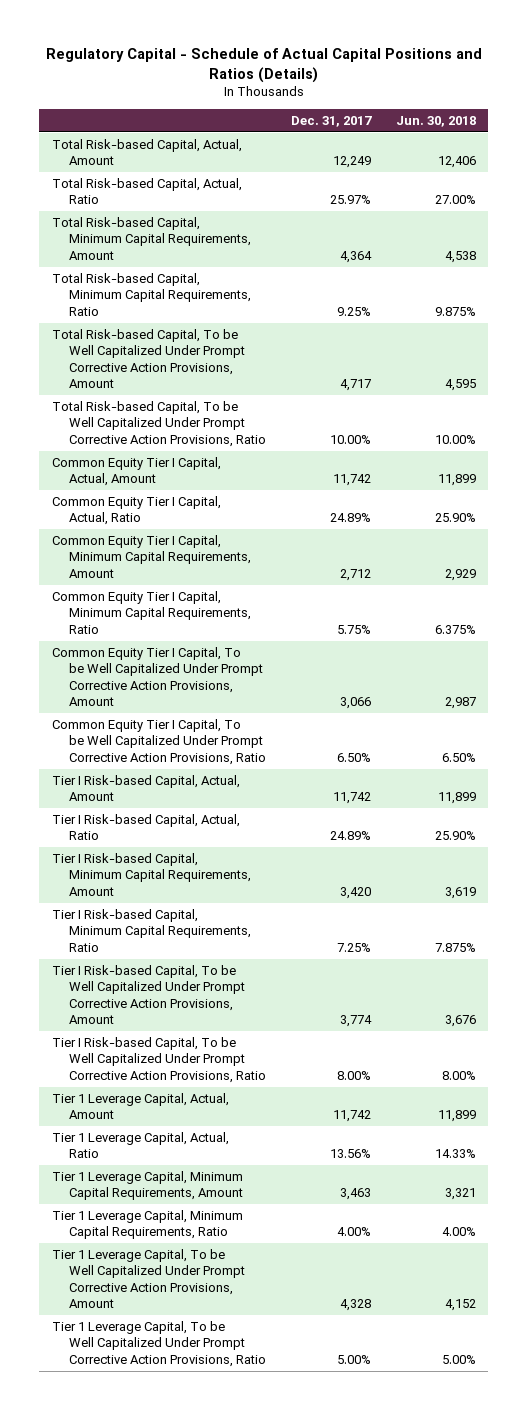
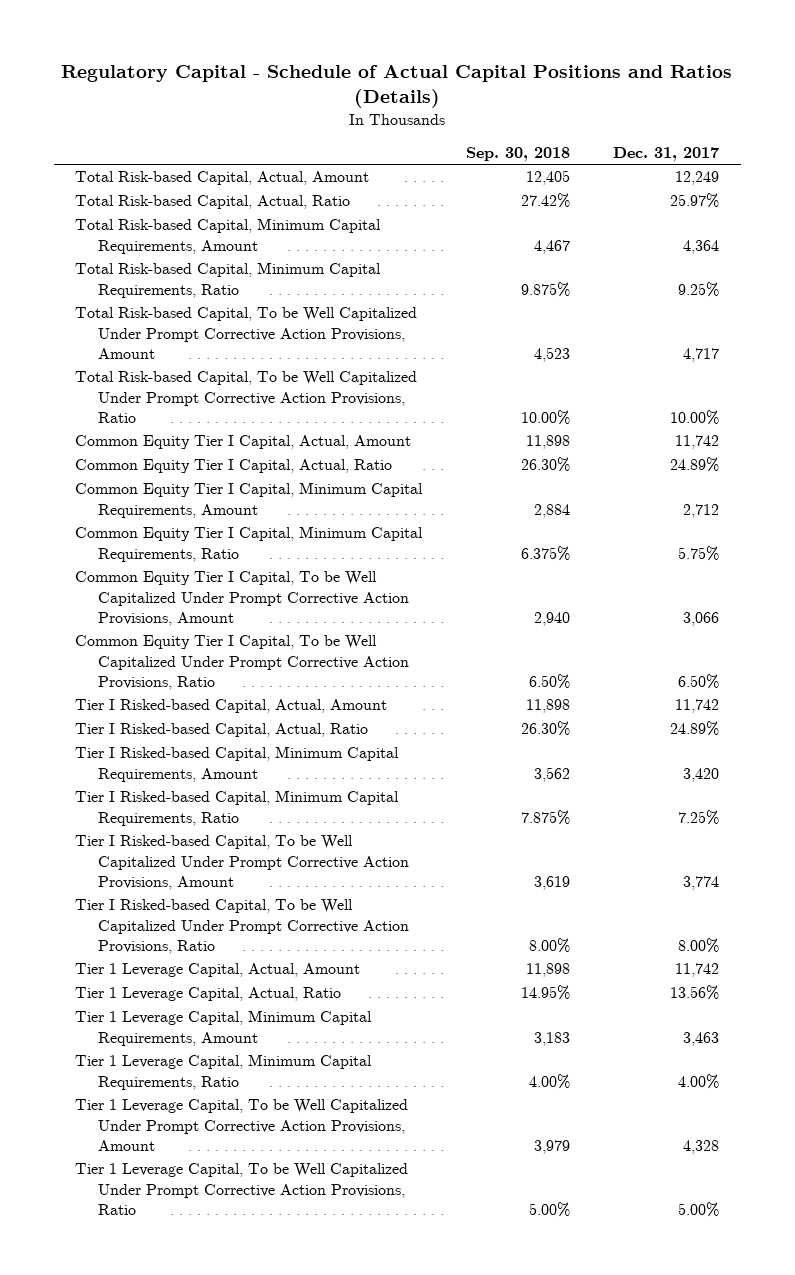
[395,115,476,127] Jun. 30, 2018 -> none
none -> [465,146,570,161] Sep. 30, 2018
[51,774,240,802] Tier I Risk-based Capital, Actual, Amount -> [75,699,388,714] Tier I Risked-based Capital, Actual, Amount
[51,813,240,841] Tier I Risk-based Capital, Actual, Ratio -> [75,723,369,738] Tier I Risked-based Capital, Actual, Ratio
[51,852,251,896] Tier I Risk-based Capital, Minimum Capital Requirements, Amount -> [75,746,400,782] Tier I Risked-based Capital, Minimum Capital Requirements, Amount
[51,908,251,952] Tier I Risk-based Capital, Minimum Capital Requirements, Ratio -> [75,790,400,826] Tier I Risked-based Capital, Minimum Capital Requirements, Ratio
[51,964,245,1025] Tier I Risk-based Capital, To be Well Capitalized Under Prompt Corrective Action Provisions, Amount -> [75,835,409,890] Tier I Risked-based Capital, To be Well Capitalized Under Prompt Corrective Action Provisions, Amount
[51,1036,266,1083] Tier I Risk-based Capital, To be Well Capitalized Under Prompt Corrective Action Provisions, Ratio -> [75,899,409,954] Tier I Risked-based Capital, To be Well Capitalized Under Prompt Corrective Action Provisions, Ratio

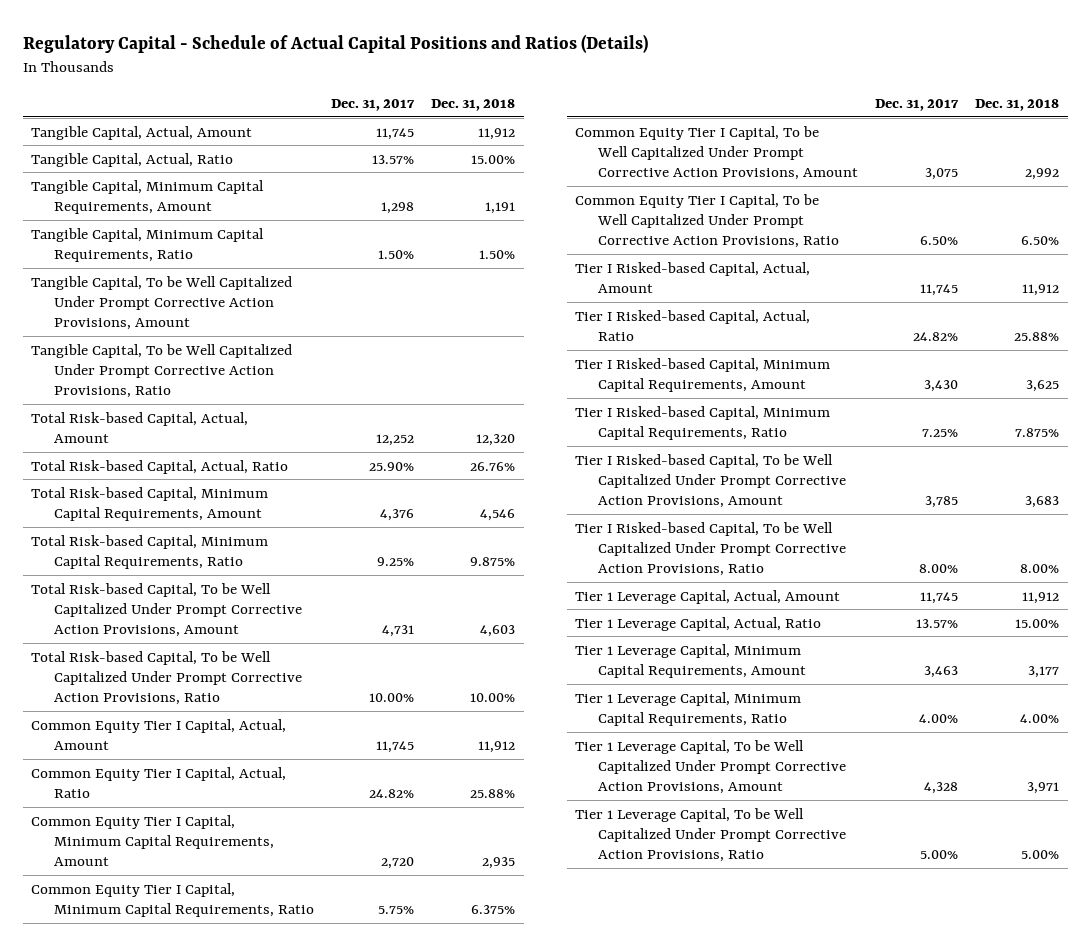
[465,146,570,161] Sep. 30, 2018 -> none
none -> [431,98,516,111] Dec. 31, 2018
none -> [31,125,253,140] Tangible Capital, Actual, Amount
none -> [31,152,234,167] Tangible Capital, Actual, Ratio
none -> [31,179,265,214] Tangible Capital, Minimum Capital Requirements, Amount
none -> [31,227,265,262] Tangible Capital, Minimum Capital Requirements, Ratio
none -> [31,275,293,331] Tangible Capital, To be Well Capitalized Under Prompt Corrective Action Provisions, Amount
none -> [31,343,293,399] Tangible Capital, To be Well Capitalized Under Prompt Corrective Action Provisions, Ratio
[675,171,720,186] 12,249 -> [376,433,415,446] 12,252
[670,193,720,209] 25.97% -> [369,461,415,471] 25.90%
[683,239,720,254] 4,364 -> [380,508,415,521] 4,376
[683,347,720,362] 4,717 -> [382,625,415,638] 4,731
[675,435,720,450] 11,742 -> [376,740,415,753] 11,745
[670,457,720,473] 24.89% -> [369,788,415,798] 24.82%
[683,503,720,518] 2,712 -> [381,857,415,870] 2,720
[683,611,720,626] 3,066 -> [925,168,959,181] 3,075
[675,699,720,714] 11,742 -> [920,283,959,296] 11,745
[670,721,720,737] 24.89% -> [913,331,959,341] 24.82%
[683,767,720,782] 3,420 -> [924,379,959,392] 3,430
[683,875,720,890] 3,774 -> [925,496,959,509] 3,785
[675,963,720,978] 11,742 -> [920,591,959,604] 11,745
[670,985,720,1001] 13.56% -> [916,618,959,628] 13.57%

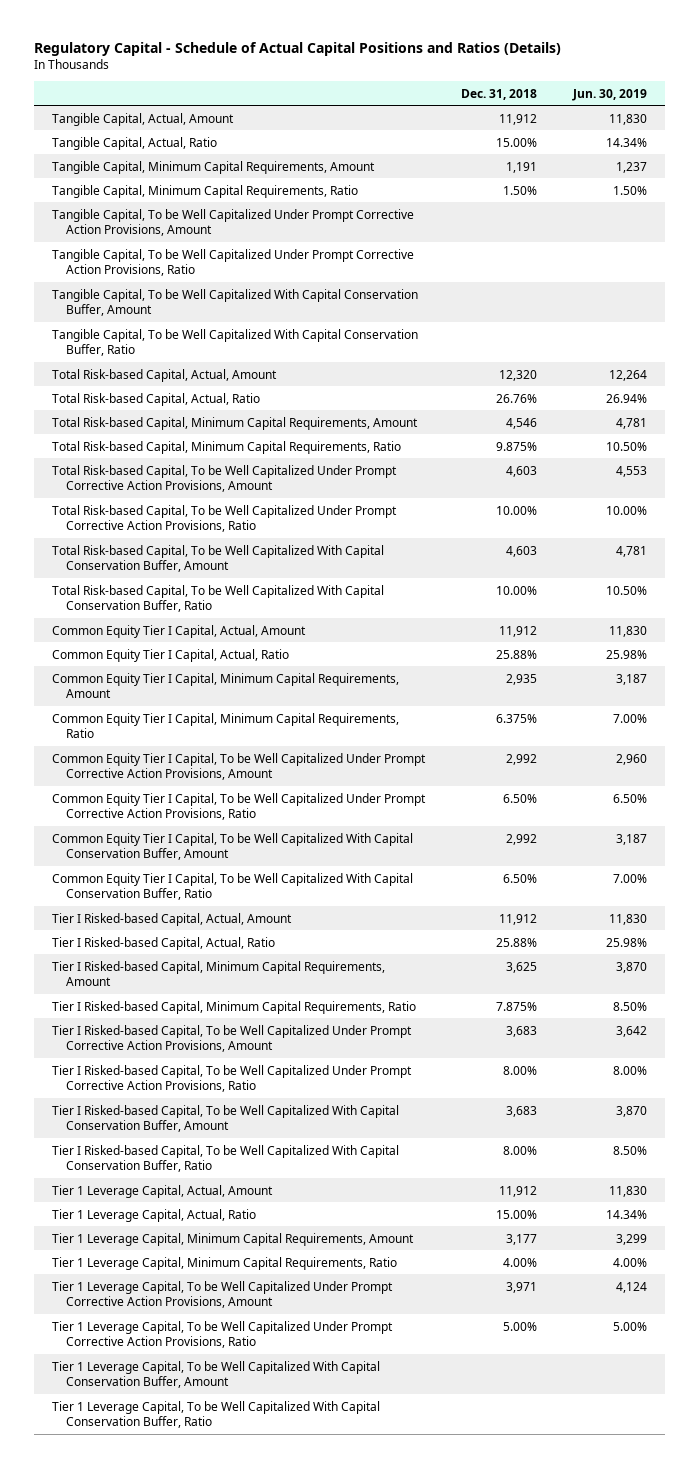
[331,98,416,111] Dec. 31, 2017 -> none
none -> [571,88,647,101] Jun. 30, 2019
none -> [51,288,418,317] Tangible Capital, To be Well Capitalized With Capital Conservation Buffer, Amount
none -> [51,328,418,357] Tangible Capital, To be Well Capitalized With Capital Conservation Buffer, Ratio
none -> [51,544,384,573] Total Risk-based Capital, To be Well Capitalized With Capital Conservation Buffer, Amount
none -> [51,584,384,613] Total Risk-based Capital, To be Well Capitalized With Capital Conservation Buffer, Ratio
none -> [51,832,413,861] Common Equity Tier I Capital, To be Well Capitalized With Capital Conservation Buffer, Amount
none -> [51,872,413,901] Common Equity Tier I Capital, To be Well Capitalized With Capital Conservation Buffer, Ratio
none -> [51,1104,399,1133] Tier I Risked-based Capital, To be Well Capitalized With Capital Conservation Buffer, Amount
none -> [51,1144,399,1173] Tier I Risked-based Capital, To be Well Capitalized With Capital Conservation Buffer, Ratio
none -> [51,1360,380,1389] Tier 1 Leverage Capital, To be Well Capitalized With Capital Conservation Buffer, Amount
none -> [51,1400,380,1429] Tier 1 Leverage Capital, To be Well Capitalized With Capital Conservation Buffer, Ratio

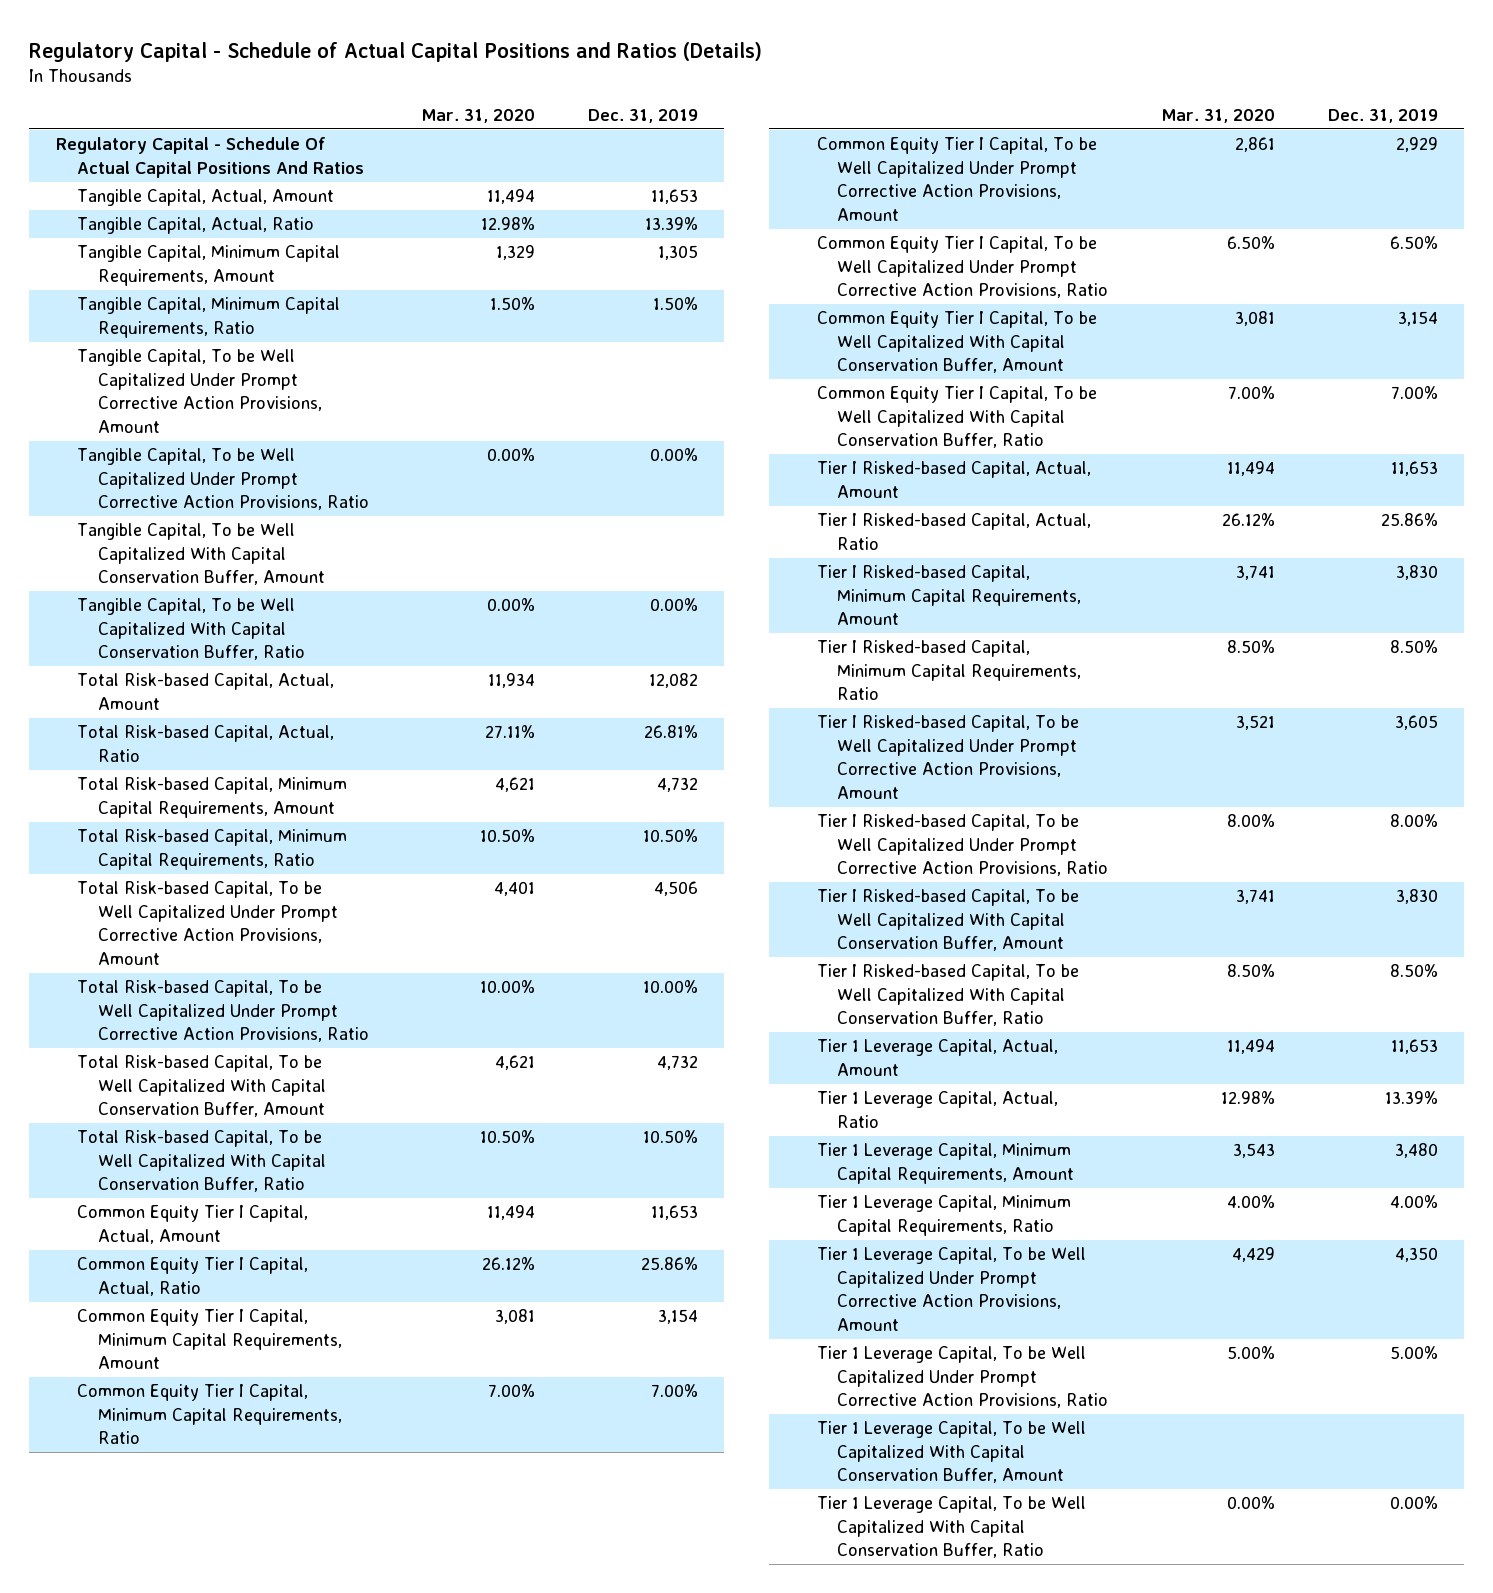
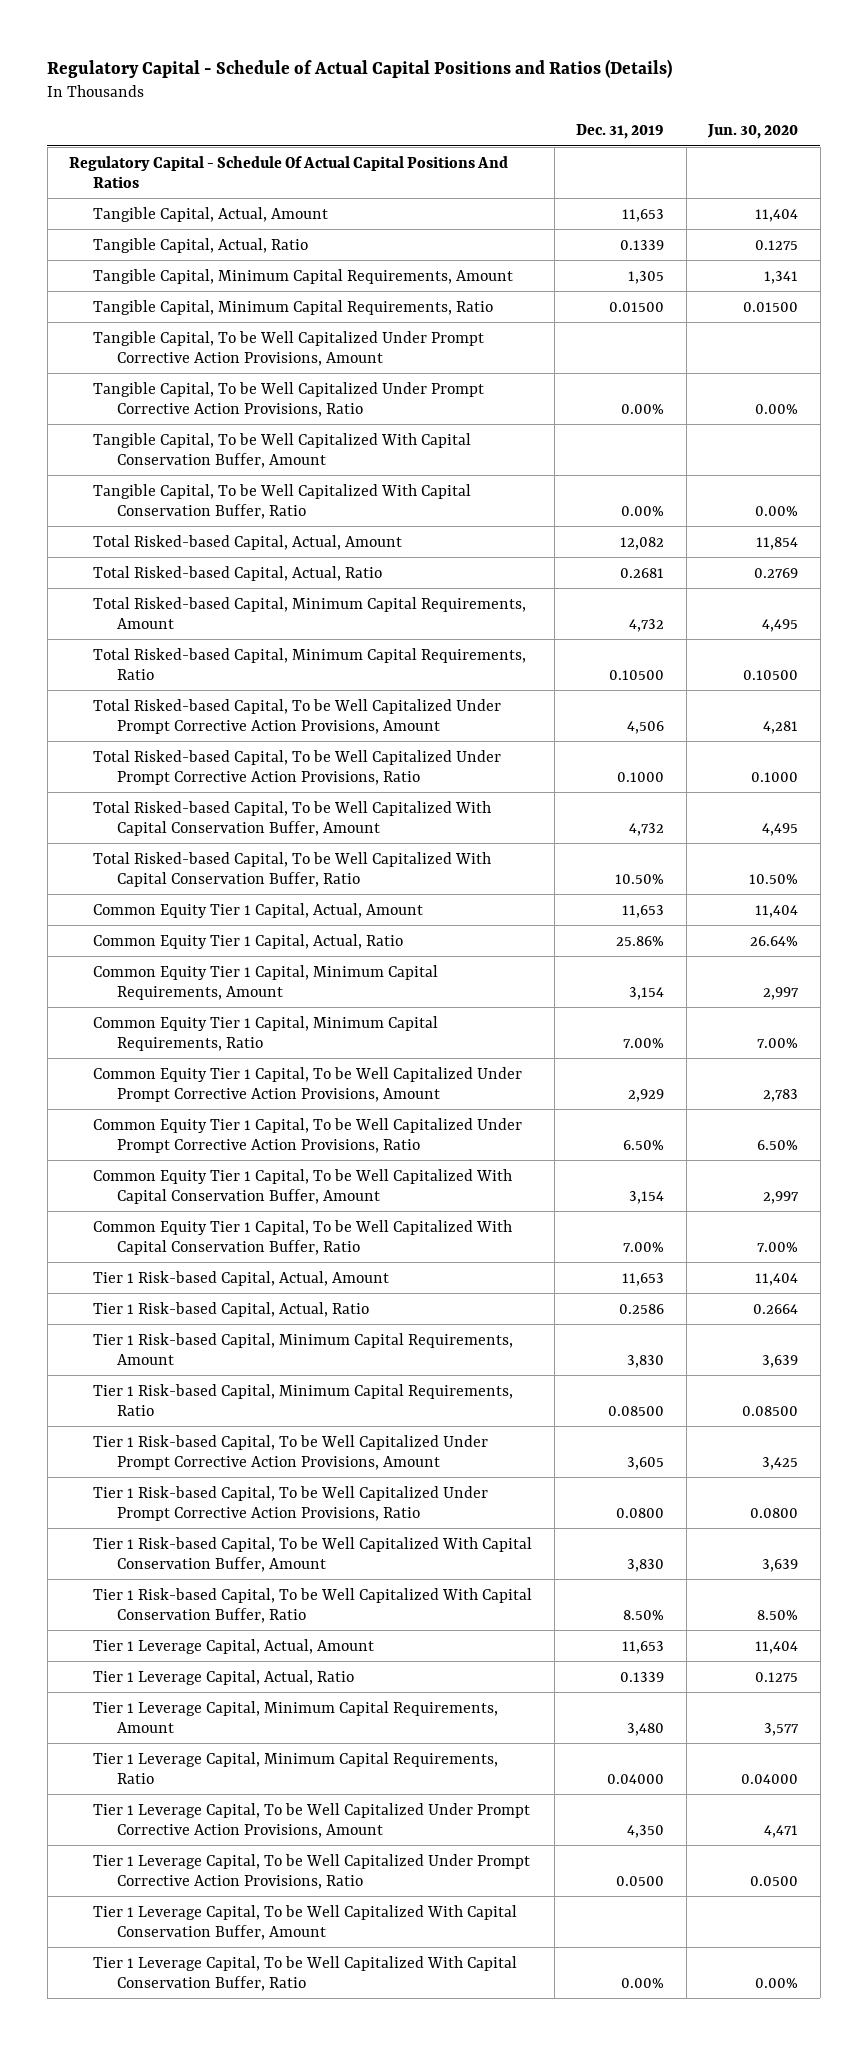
[421,108,536,123] Mar. 31, 2020 -> none
none -> [707,124,799,140] Jun. 30, 2020
[644,217,698,231] 13.39% -> [620,239,665,250] 0.1339
[652,297,698,311] 1.50% -> [609,301,665,312] 0.01500
[76,673,334,710] Total Risk-based Capital, Actual, Amount -> [93,534,403,550] Total Risked-based Capital, Actual, Amount
[76,725,334,762] Total Risk-based Capital, Actual, Ratio -> [93,565,383,581] Total Risked-based Capital, Actual, Ratio
[643,725,698,739] 26.81% -> [620,567,665,578] 0.2681
[76,777,347,818] Total Risk-based Capital, Minimum Capital Requirements, Amount -> [93,596,527,629] Total Risked-based Capital, Minimum Capital Requirements, Amount
[76,829,347,870] Total Risk-based Capital, Minimum Capital Requirements, Ratio -> [93,647,527,680] Total Risked-based Capital, Minimum Capital Requirements, Ratio
[642,829,698,843] 10.50% -> [609,669,665,680] 0.10500
[76,881,338,965] Total Risk-based Capital, To be Well Capitalized Under Prompt Corrective Action Provisions, Amount -> [93,698,502,734] Total Risked-based Capital, To be Well Capitalized Under Prompt Corrective Action Provisions, Amount
[76,980,369,1043] Total Risk-based Capital, To be Well Capitalized Under Prompt Corrective Action Provisions, Ratio -> [93,749,502,785] Total Risked-based Capital, To be Well Capitalized Under Prompt Corrective Action Provisions, Ratio
[642,980,698,994] 10.00% -> [617,771,665,782] 0.1000
[76,1055,326,1118] Total Risk-based Capital, To be Well Capitalized With Capital Conservation Buffer, Amount -> [93,800,492,836] Total Risked-based Capital, To be Well Capitalized With Capital Conservation Buffer, Amount
[76,1130,326,1193] Total Risk-based Capital, To be Well Capitalized With Capital Conservation Buffer, Ratio -> [93,851,492,887] Total Risked-based Capital, To be Well Capitalized With Capital Conservation Buffer, Ratio
[76,1205,308,1244] Common Equity Tier I Capital, Actual, Amount -> [93,902,424,918] Common Equity Tier 1 Capital, Actual, Amount
[76,1257,308,1296] Common Equity Tier I Capital, Actual, Ratio -> [93,933,404,949] Common Equity Tier 1 Capital, Actual, Ratio
[76,1309,342,1370] Common Equity Tier I Capital, Minimum Capital Requirements, Amount -> [93,964,439,1000] Common Equity Tier 1 Capital, Minimum Capital Requirements, Amount
[76,1384,342,1445] Common Equity Tier I Capital, Minimum Capital Requirements, Ratio -> [93,1015,439,1051] Common Equity Tier 1 Capital, Minimum Capital Requirements, Ratio
[816,137,1097,221] Common Equity Tier I Capital, To be Well Capitalized Under Prompt Corrective Action Provisions, Amount -> [93,1066,523,1102] Common Equity Tier 1 Capital, To be Well Capitalized Under Prompt Corrective Action Provisions, Amount
[816,236,1109,299] Common Equity Tier I Capital, To be Well Capitalized Under Prompt Corrective Action Provisions, Ratio -> [93,1117,523,1153] Common Equity Tier 1 Capital, To be Well Capitalized Under Prompt Corrective Action Provisions, Ratio
[816,311,1097,374] Common Equity Tier I Capital, To be Well Capitalized With Capital Conservation Buffer, Amount -> [93,1168,513,1204] Common Equity Tier 1 Capital, To be Well Capitalized With Capital Conservation Buffer, Amount
[816,386,1097,449] Common Equity Tier I Capital, To be Well Capitalized With Capital Conservation Buffer, Ratio -> [93,1219,513,1255] Common Equity Tier 1 Capital, To be Well Capitalized With Capital Conservation Buffer, Ratio
[816,461,1091,498] Tier I Risked-based Capital, Actual, Amount -> [93,1270,390,1286] Tier 1 Risk-based Capital, Actual, Amount
[816,513,1091,550] Tier I Risked-based Capital, Actual, Ratio -> [93,1301,370,1317] Tier 1 Risk-based Capital, Actual, Ratio
[1380,513,1438,527] 25.86% -> [619,1303,665,1314] 0.2586
[816,565,1082,626] Tier I Risked-based Capital, Minimum Capital Requirements, Amount -> [93,1332,514,1365] Tier 1 Risk-based Capital, Minimum Capital Requirements, Amount
[816,640,1082,701] Tier I Risked-based Capital, Minimum Capital Requirements, Ratio -> [93,1383,514,1416] Tier 1 Risk-based Capital, Minimum Capital Requirements, Ratio
[1389,640,1438,654] 8.50% -> [608,1405,665,1416] 0.08500
[816,715,1079,799] Tier I Risked-based Capital, To be Well Capitalized Under Prompt Corrective Action Provisions, Amount -> [93,1434,489,1470] Tier 1 Risk-based Capital, To be Well Capitalized Under Prompt Corrective Action Provisions, Amount
[816,814,1109,877] Tier I Risked-based Capital, To be Well Capitalized Under Prompt Corrective Action Provisions, Ratio -> [93,1485,489,1521] Tier 1 Risk-based Capital, To be Well Capitalized Under Prompt Corrective Action Provisions, Ratio
[1389,814,1438,828] 8.00% -> [616,1507,665,1518] 0.0800
[816,889,1079,952] Tier I Risked-based Capital, To be Well Capitalized With Capital Conservation Buffer, Amount -> [93,1536,533,1572] Tier 1 Risk-based Capital, To be Well Capitalized With Capital Conservation Buffer, Amount
[816,964,1079,1027] Tier I Risked-based Capital, To be Well Capitalized With Capital Conservation Buffer, Ratio -> [93,1587,533,1623] Tier 1 Risk-based Capital, To be Well Capitalized With Capital Conservation Buffer, Ratio
[1384,1091,1438,1105] 13.39% -> [620,1671,665,1682] 0.1339
[1389,1195,1438,1209] 4.00% -> [607,1773,665,1784] 0.04000
[1389,1346,1438,1360] 5.00% -> [616,1875,665,1886] 0.0500

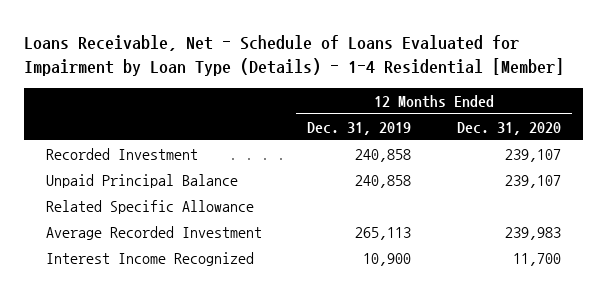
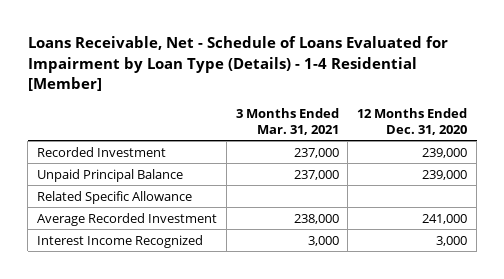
[307,121,412,135] Dec. 31, 2019 -> none
none -> [235,107,339,136] 3 Months Ended Mar. 31, 2021
[504,148,561,162] 239,107 -> [422,147,468,158] 239,000
[504,174,561,188] 239,107 -> [422,169,468,180] 239,000
[504,226,561,240] 239,983 -> [422,213,468,224] 241,000
[512,252,561,266] 11,700 -> [436,235,468,246] 3,000

